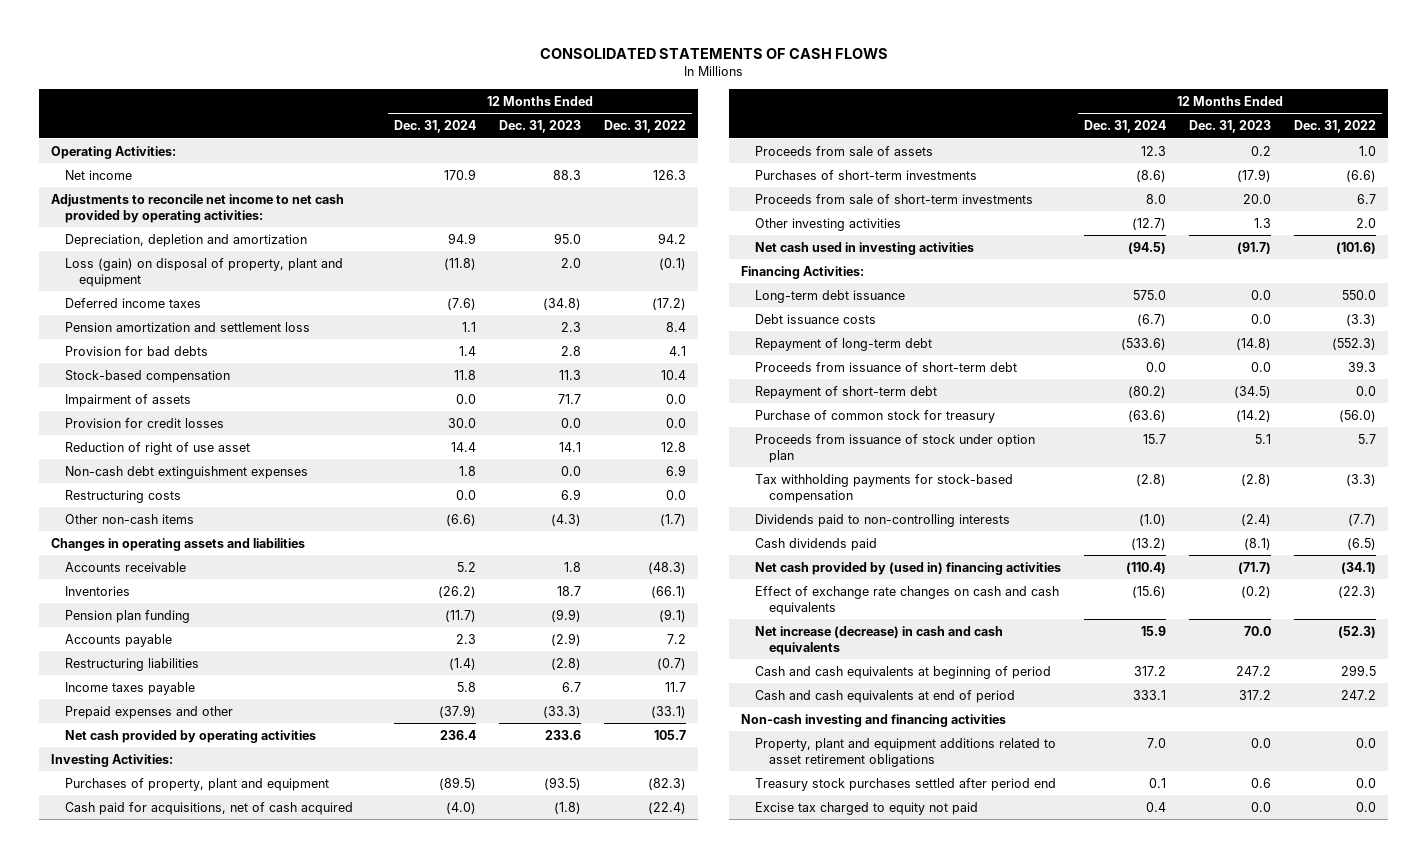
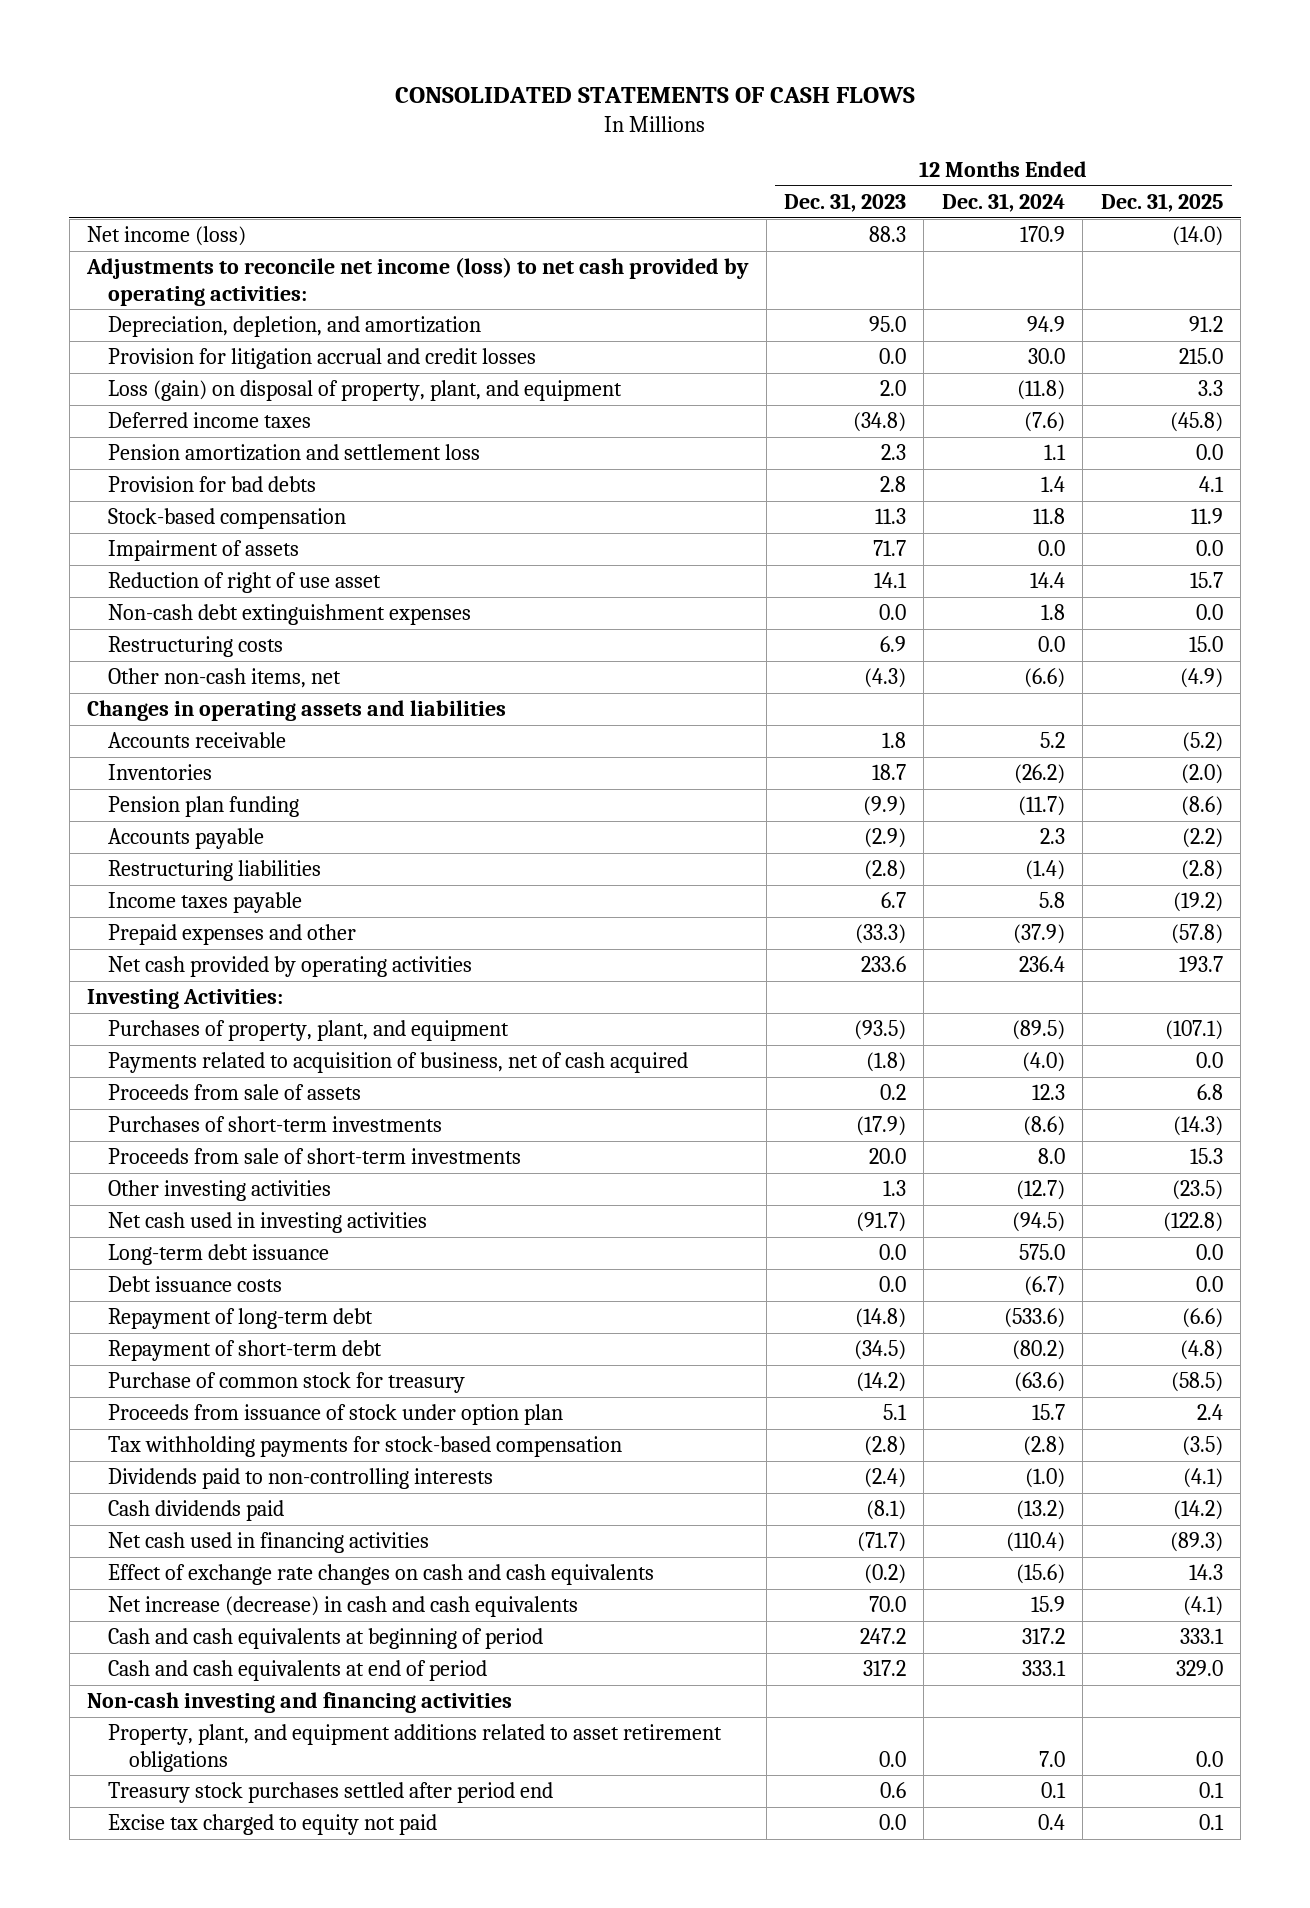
[604,120,687,134] Dec. 31, 2022 -> none
none -> [1100,192,1223,212] Dec. 31, 2025
[50,145,176,159] Operating Activities: -> none
[65,169,133,180] Net income -> [87,226,247,247] Net income (loss)
[50,193,344,223] Adjustments to reconcile net income to net cash provided by operating activities: -> [86,257,750,306] Adjustments to reconcile net income (loss) to net cash provided by operating activities:
[65,233,308,247] Depreciation, depletion and amortization -> [108,316,482,338] Depreciation, depletion, and amortization
none -> [108,348,537,370] Provision for litigation accrual and credit losses
[65,257,344,287] Loss (gain) on disposal of property, plant and equipment -> [108,380,623,402] Loss (gain) on disposal of property, plant, and equipment
[65,417,225,428] Provision for credit losses -> none
[65,513,195,524] Other non-cash items -> [108,668,342,689] Other non-cash items, net
[65,777,330,791] Purchases of property, plant and equipment -> [108,1020,510,1042] Purchases of property, plant, and equipment
[65,801,354,815] Cash paid for acquisitions, net of cash acquired -> [108,1052,689,1074] Payments related to acquisition of business, net of cash acquired
[740,265,864,279] Financing Activities: -> none
[754,361,1017,372] Proceeds from issuance of short-term debt -> none
[754,561,1061,575] Net cash provided by (used in) financing activities -> [108,1532,430,1554] Net cash used in financing activities
[754,737,1056,767] Property, plant and equipment additions related to asset retirement obligations -> [108,1724,723,1772] Property, plant, and equipment additions related to asset retirement obligations

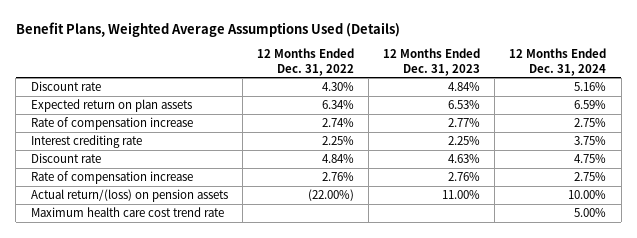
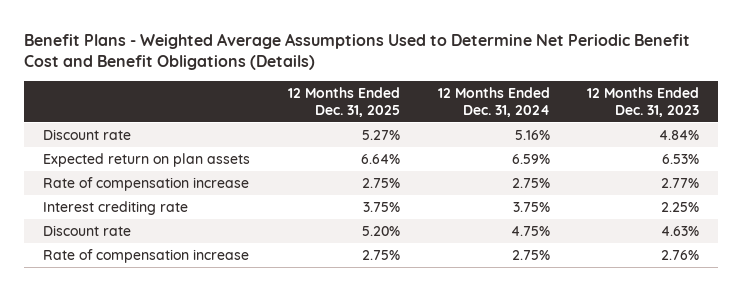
[15,21,400,37] Benefit Plans, Weighted Average Assumptions Used (Details) -> [24,32,691,71] Benefit Plans - Weighted Average Assumptions Used to Determine Net Periodic Benefit Cost and Benefit Obligations (Details)
[256,48,354,76] 12 Months Ended Dec. 31, 2022 -> none
none -> [287,87,400,117] 12 Months Ended Dec. 31, 2025
[30,189,228,203] Actual return/(loss) on pension assets -> none
[30,207,224,218] Maximum health care cost trend rate -> none

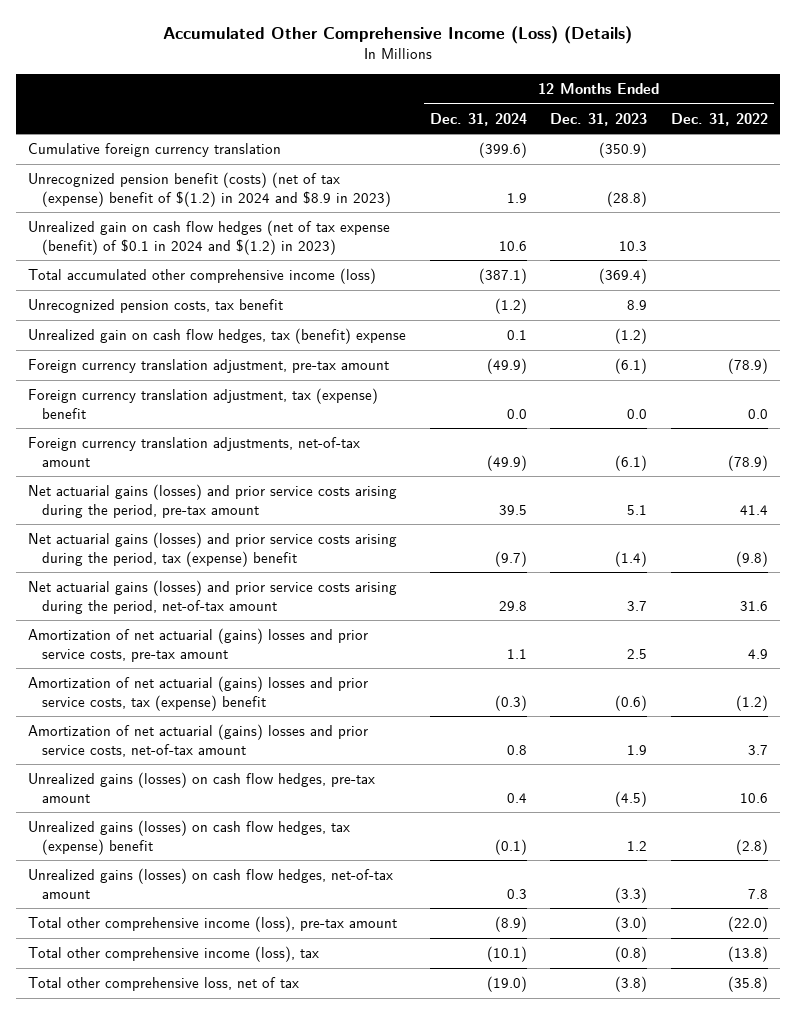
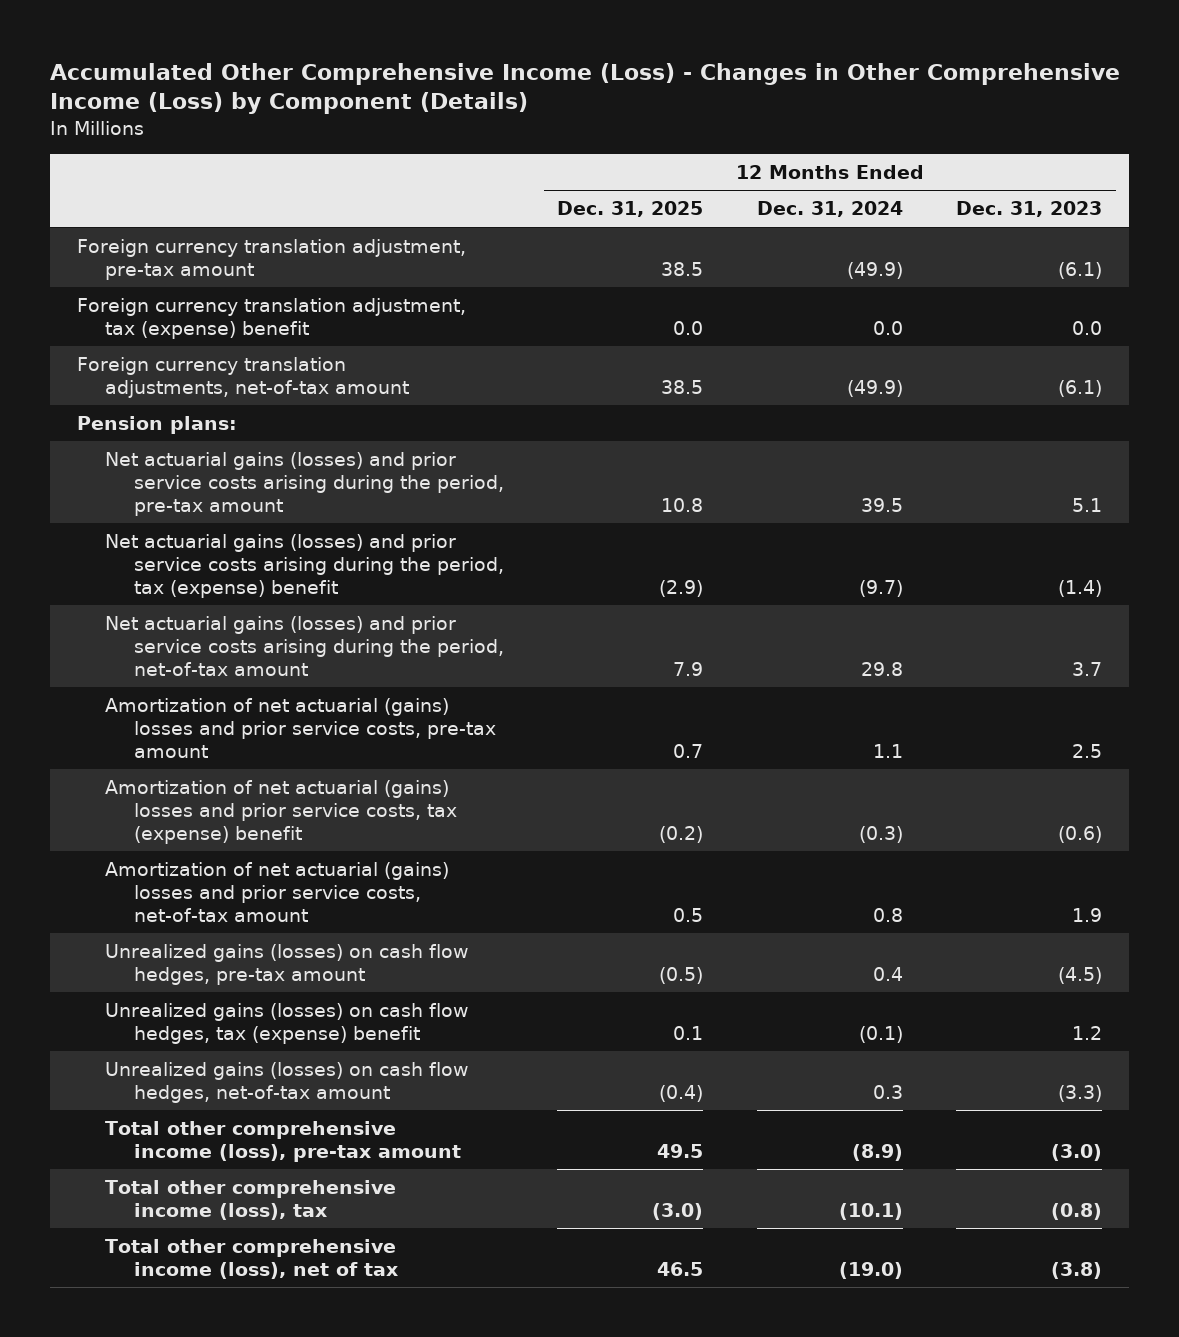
[163,26,633,45] Accumulated Other Comprehensive Income (Loss) (Details) -> [50,62,1121,115] Accumulated Other Comprehensive Income (Loss) - Changes in Other Comprehensive Income (Loss) by Component (Details)
[671,112,769,126] Dec. 31, 2022 -> none
none -> [557,201,704,218] Dec. 31, 2025
[28,143,282,158] Cumulative foreign currency translation -> none
[28,172,391,207] Unrecognized pension benefit (costs) (net of tax (expense) benefit of $(1.2) in 2024 and $8.9 in 2023) -> none
[28,220,391,255] Unrealized gain on cash flow hedges (net of tax expense (benefit) of $0.1 in 2024 and $(1.2) in 2023) -> none
[28,268,377,285] Total accumulated other comprehensive income (loss) -> none
[28,299,284,314] Unrecognized pension costs, tax benefit -> none
[28,328,407,345] Unrealized gain on cash flow hedges, tax (benefit) expense -> none
none -> [76,416,237,435] Pension plans:
[28,977,300,992] Total other comprehensive loss, net of tax -> [105,1239,398,1280] Total other comprehensive income (loss), net of tax

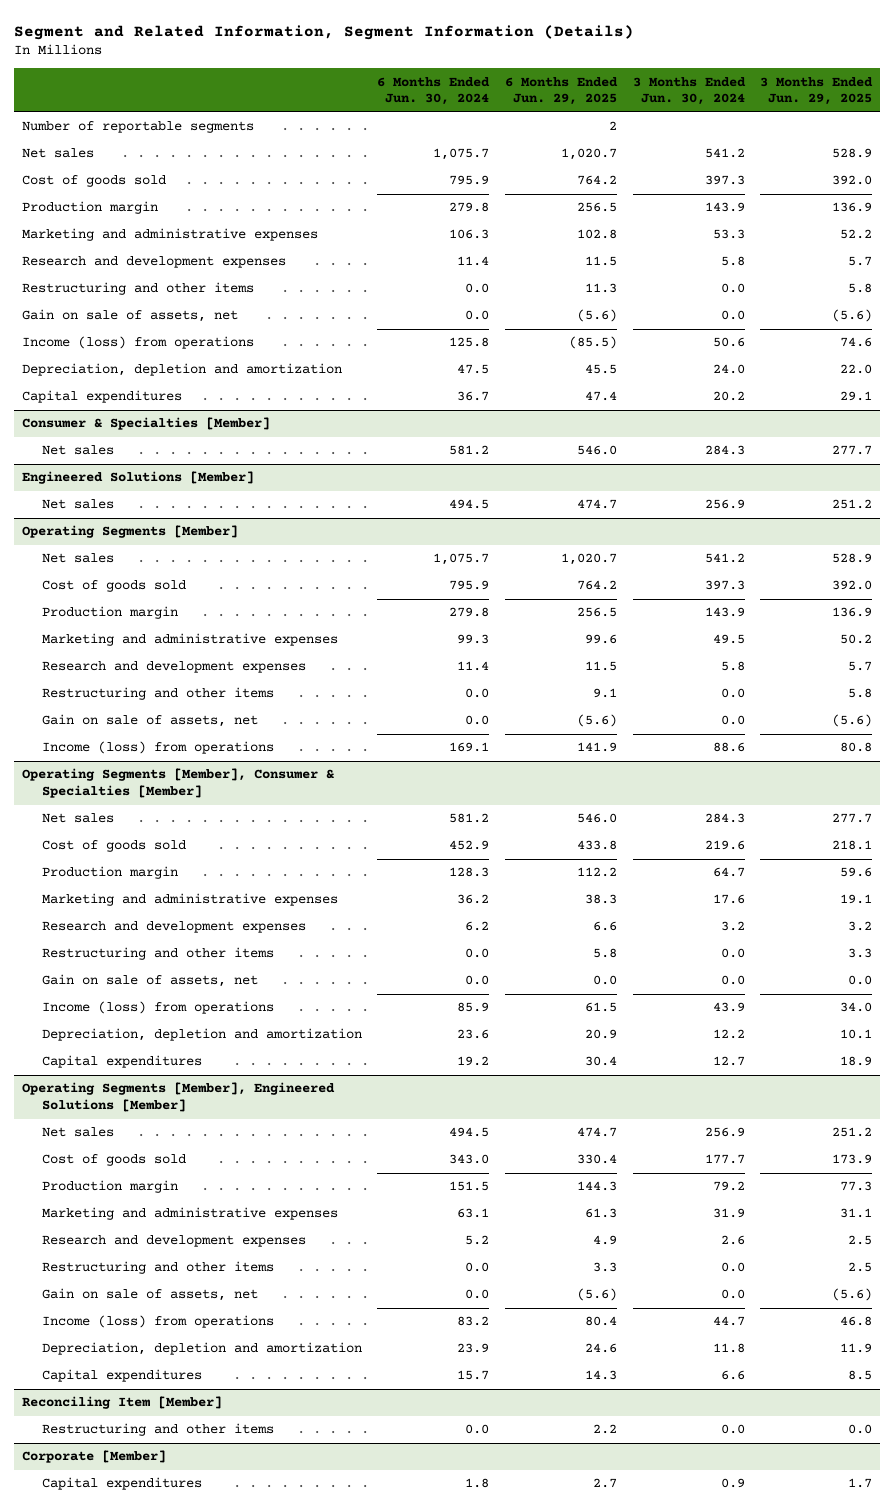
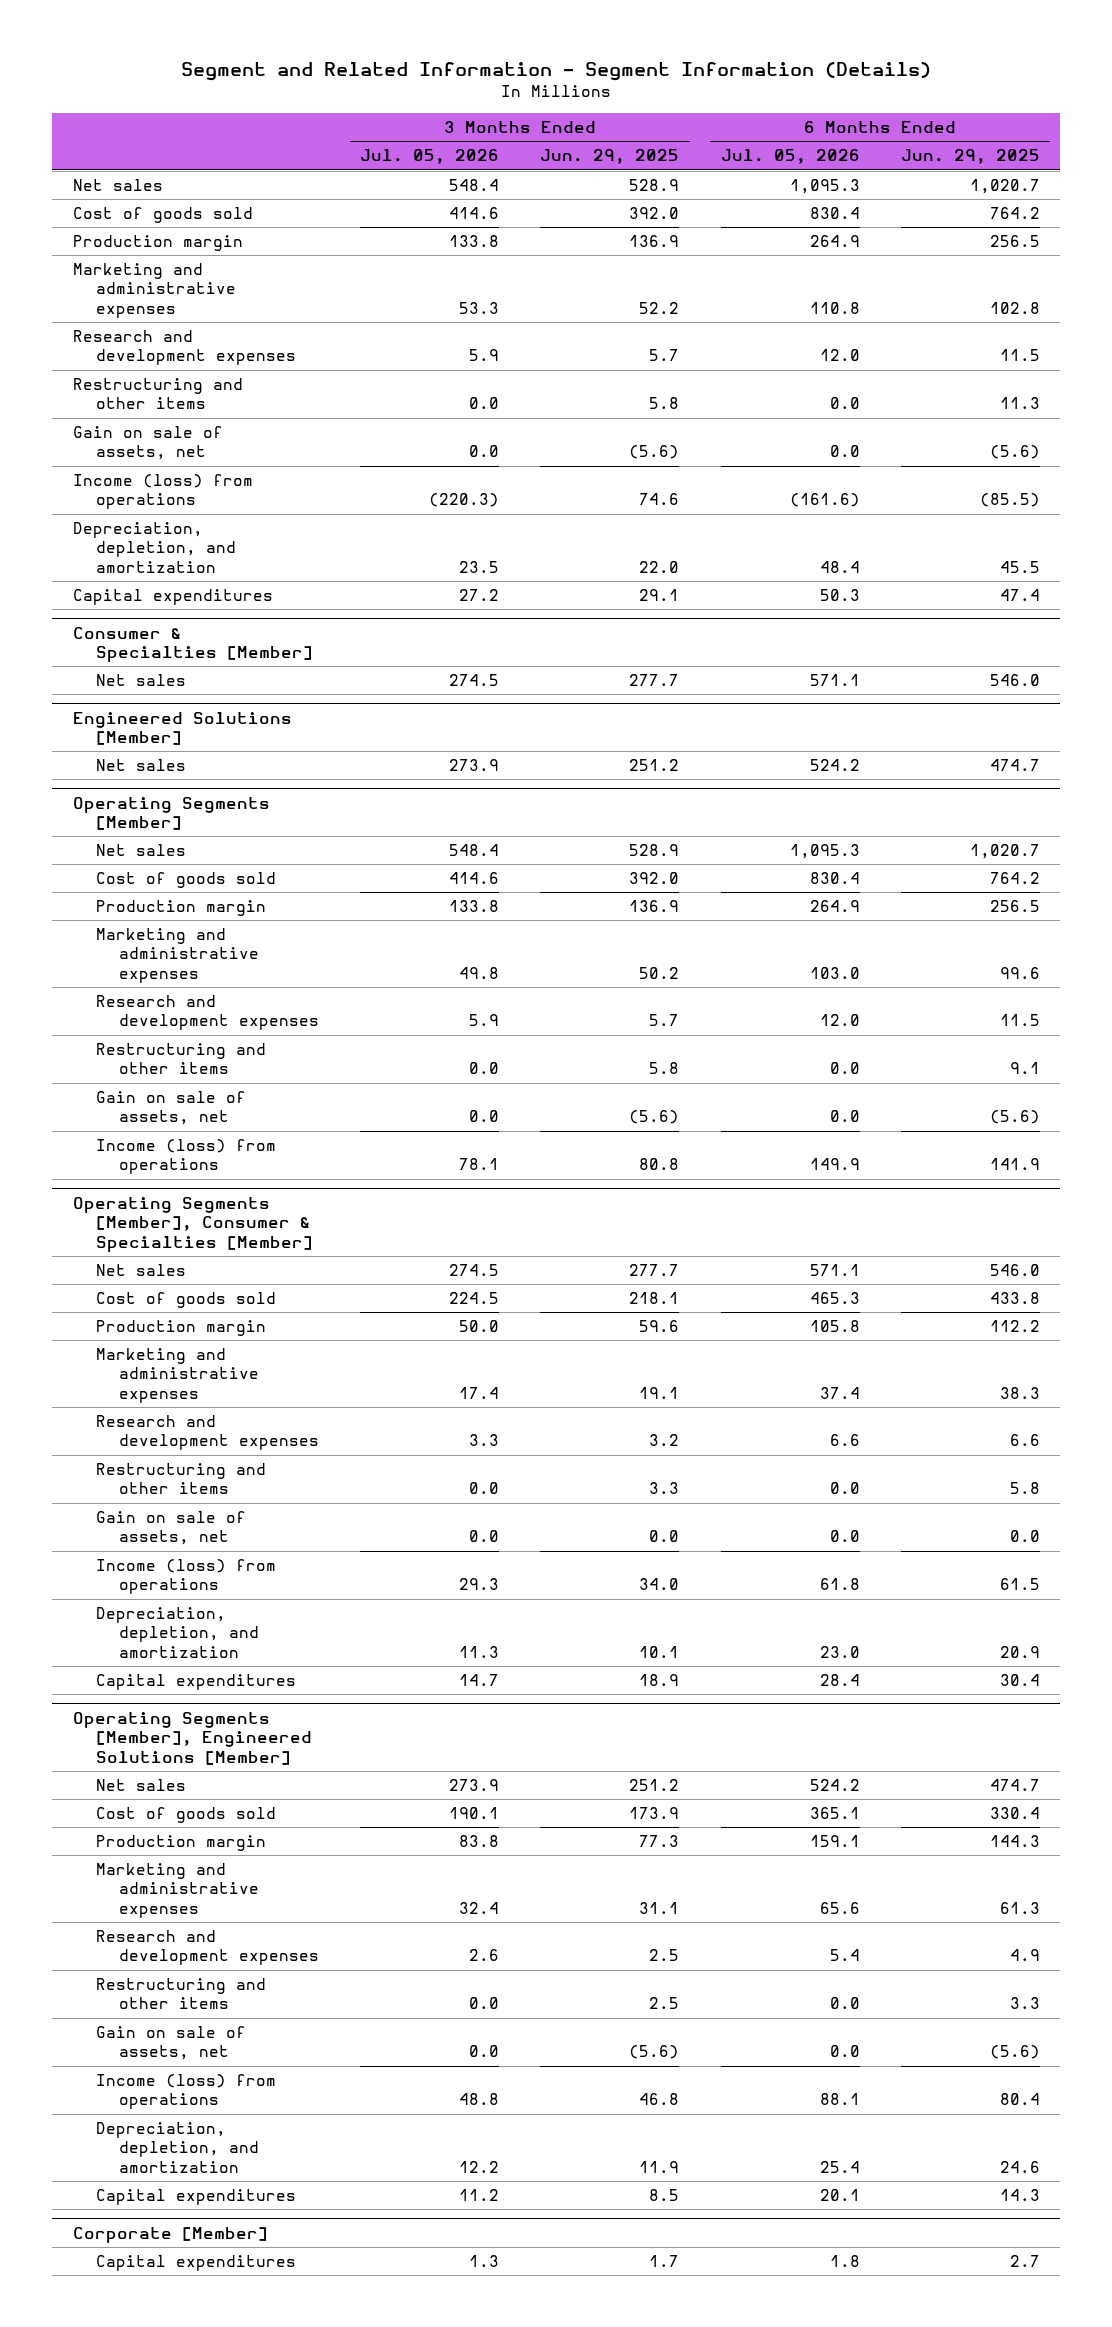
[14,24,635,40] Segment and Related Information, Segment Information (Details) -> [181,62,932,82] Segment and Related Information - Segment Information (Details)
[377,76,491,106] 6 Months Ended Jun. 30, 2024 -> none
[632,76,746,106] 3 Months Ended Jun. 30, 2024 -> none
none -> [359,149,499,165] Jul. 05, 2026
none -> [720,149,860,165] Jul. 05, 2026
[22,121,255,134] Number of reportable segments -> none
[22,363,343,377] Depreciation, depletion and amortization -> [72,522,236,573] Depreciation, depletion, and amortization
[41,1028,362,1042] Depreciation, depletion and amortization -> [95,1607,259,1658] Depreciation, depletion, and amortization
[41,1342,362,1356] Depreciation, depletion and amortization -> [95,2122,259,2173] Depreciation, depletion, and amortization
[22,1396,223,1410] Reconciling Item [Member] -> none
[41,1423,274,1437] Restructuring and other items -> none

